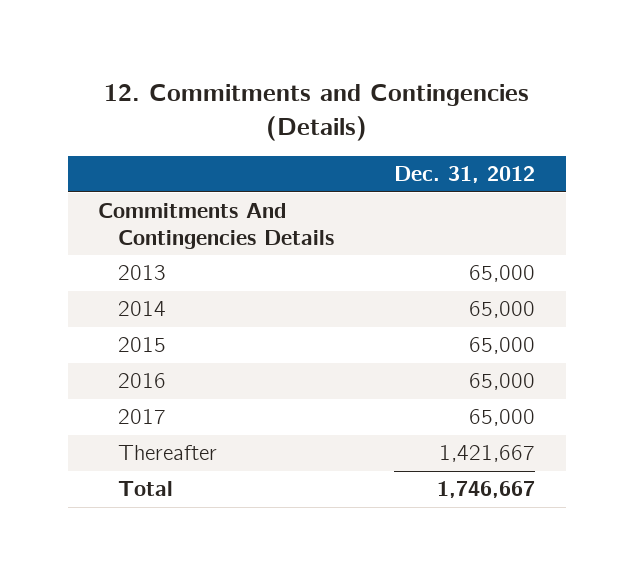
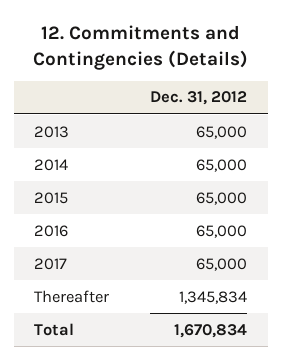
[98,203,334,249] Commitments And Contingencies Details -> none
[439,445,536,463] 1,421,667 -> [179,290,248,304] 1,345,834
[437,481,536,499] 1,746,667 -> [174,323,248,338] 1,670,834

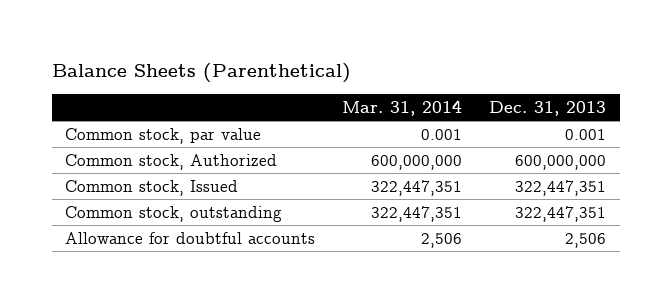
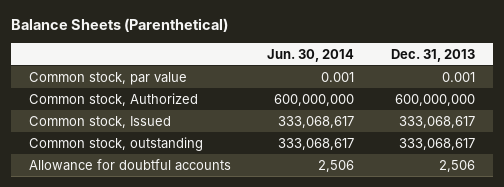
[342,99,463,116] Mar. 31, 2014 -> none
none -> [267,48,355,62] Jun. 30, 2014
[515,179,607,196] 322,447,351 -> [399,115,476,128] 333,068,617
[515,205,607,222] 322,447,351 -> [399,137,476,150] 333,068,617

